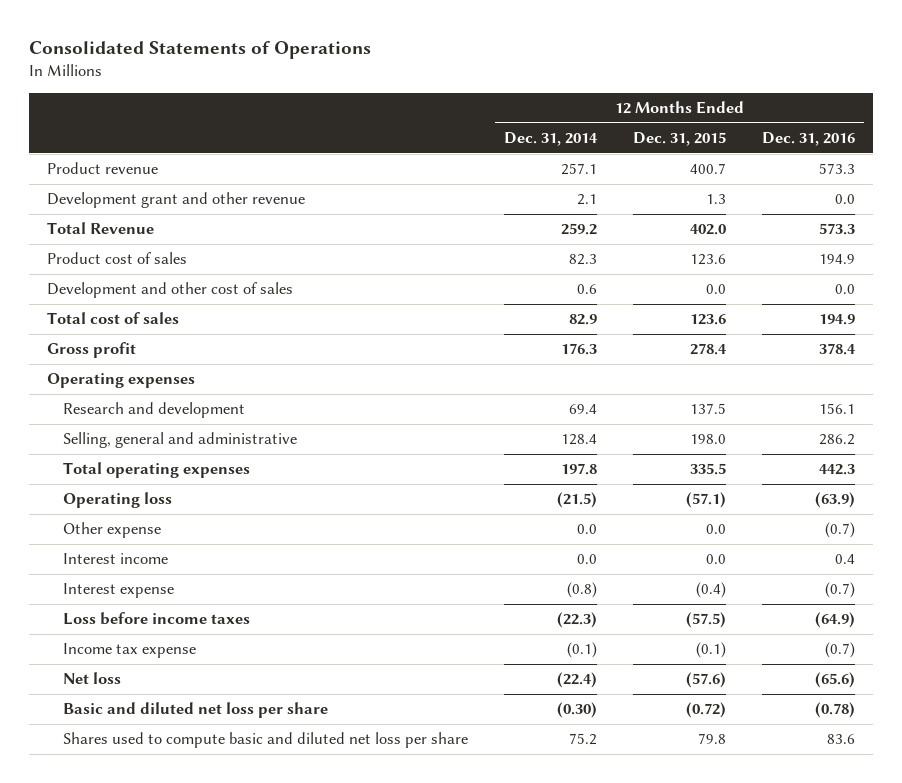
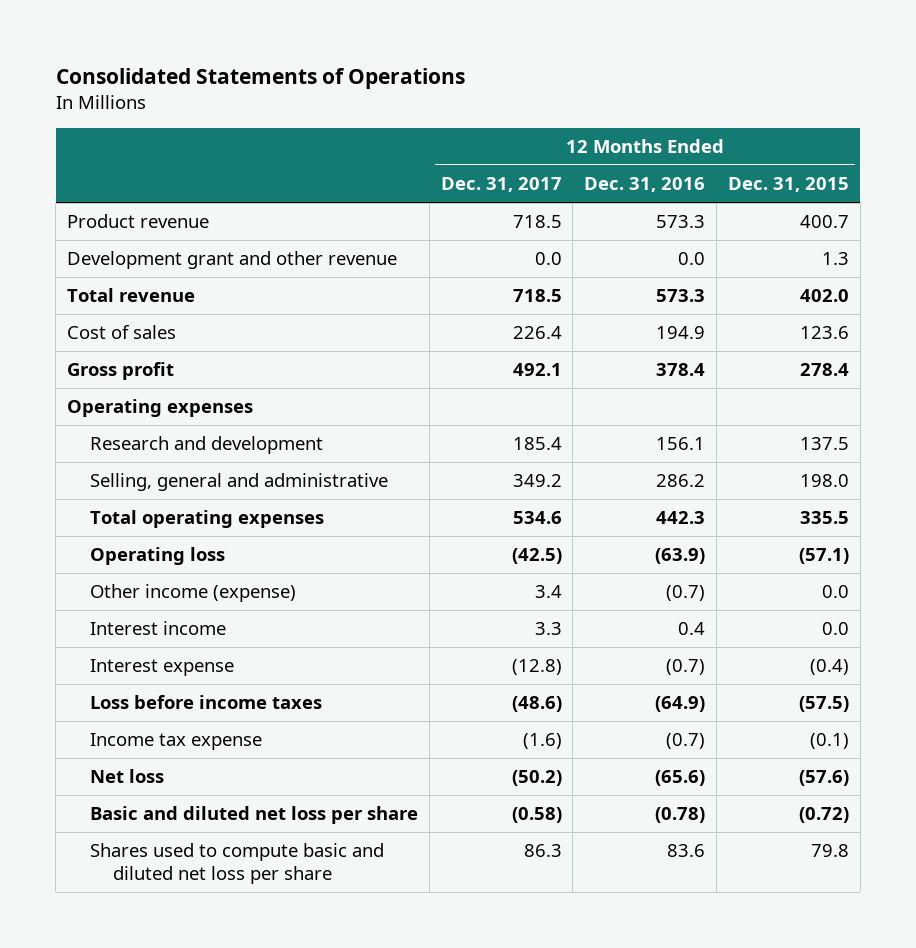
[504,132,599,147] Dec. 31, 2014 -> none
none -> [440,177,562,193] Dec. 31, 2017
[46,282,293,299] Development and other cost of sales -> none
[46,312,179,325] Total cost of sales -> none
[46,222,154,235] Total Revenue -> [67,288,196,303] Total revenue
[46,252,187,265] Product cost of sales -> [67,325,177,340] Cost of sales
[63,522,162,539] Other expense -> [89,584,296,603] Other income (expense)

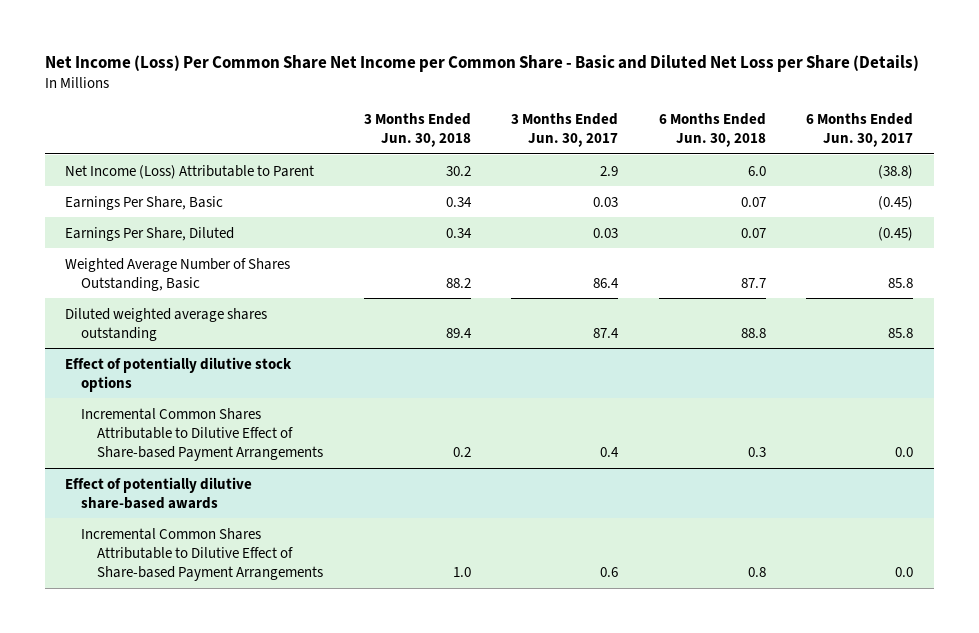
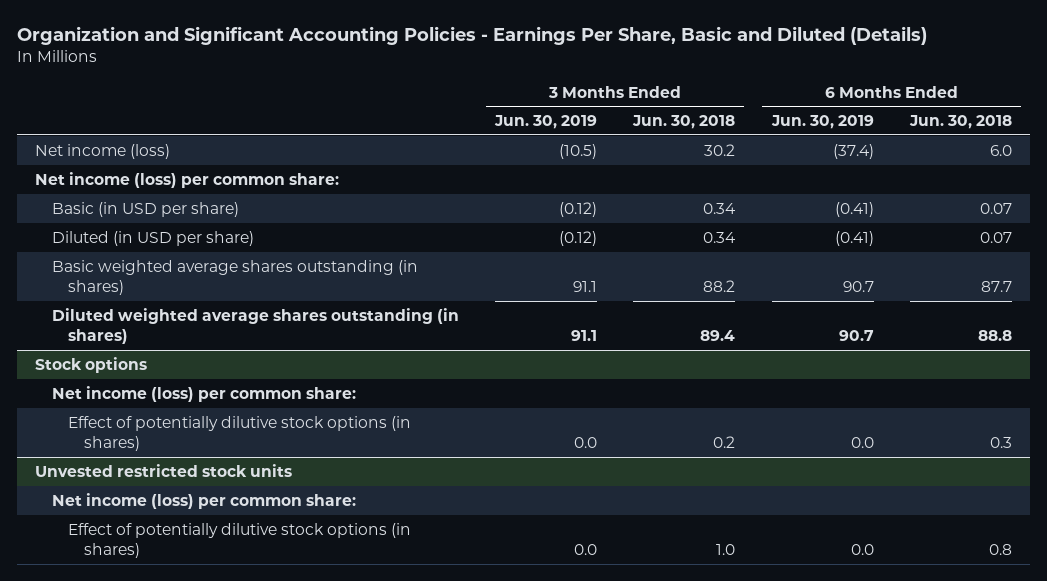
[45,55,920,73] Net Income (Loss) Per Common Share Net Income per Common Share - Basic and Diluted Net Loss per Share (Details) -> [16,26,927,46] Organization and Significant Accounting Policies - Earnings Per Share, Basic and Diluted (Details)
[511,112,619,148] 3 Months Ended Jun. 30, 2017 -> none
[806,112,914,148] 6 Months Ended Jun. 30, 2017 -> none
none -> [493,115,597,130] Jun. 30, 2019
none -> [770,115,874,130] Jun. 30, 2019
[65,164,315,179] Net Income (Loss) Attributable to Parent -> [35,143,171,159] Net income (loss)
none -> [35,171,340,188] Net income (loss) per common share:
[65,195,224,210] Earnings Per Share, Basic -> [51,201,239,217] Basic (in USD per share)
[65,226,235,241] Earnings Per Share, Diluted -> [51,230,254,246] Diluted (in USD per share)
[65,257,291,291] Weighted Average Number of Shares Outstanding, Basic -> [51,259,418,296] Basic weighted average shares outstanding (in shares)
[65,307,268,341] Diluted weighted average shares outstanding -> [51,307,459,345] Diluted weighted average shares outstanding (in shares)
[65,356,293,392] Effect of potentially dilutive stock options -> [35,356,148,373] Stock options
none -> [51,385,356,402] Net income (loss) per common share:
[81,407,324,462] Incremental Common Shares Attributable to Dilutive Effect of Share-based Payment Arrangements -> [67,415,411,452] Effect of potentially dilutive stock options (in shares)
[65,476,253,509] Effect of potentially dilutive share-based awards -> [35,463,293,477] Unvested restricted stock units
none -> [51,492,356,509] Net income (loss) per common share:
[81,527,324,582] Incremental Common Shares Attributable to Dilutive Effect of Share-based Payment Arrangements -> [67,522,411,559] Effect of potentially dilutive stock options (in shares)

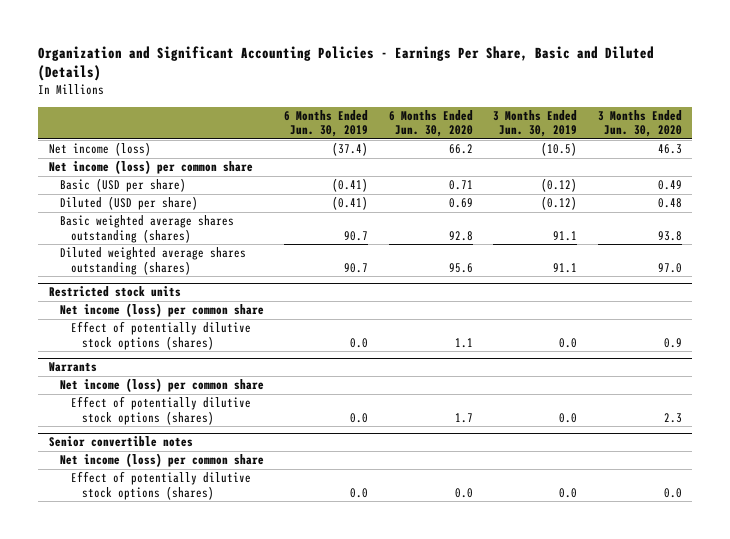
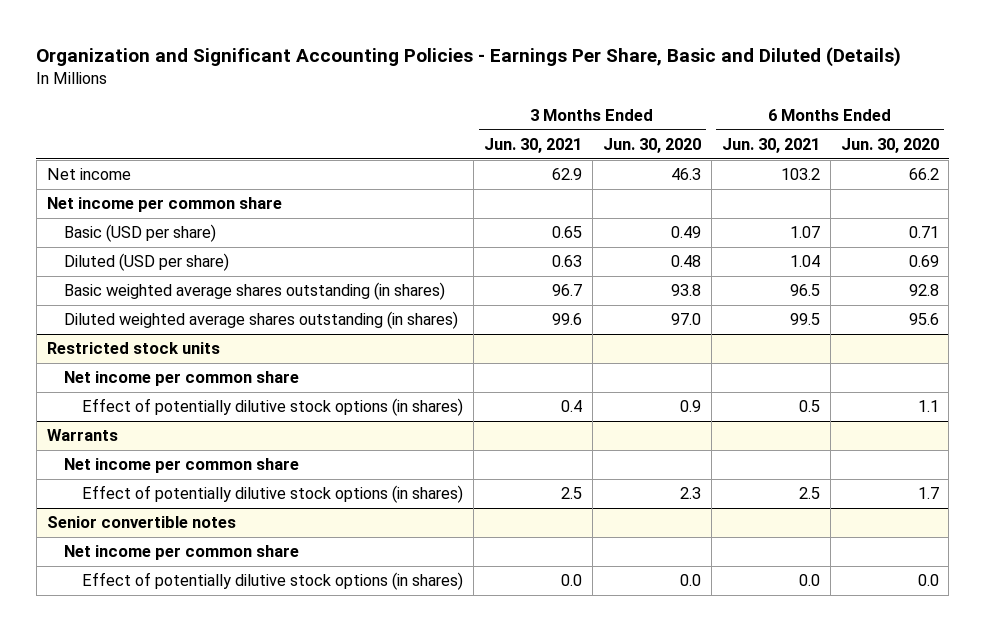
[284,109,369,138] 6 Months Ended Jun. 30, 2019 -> none
[493,109,578,138] 3 Months Ended Jun. 30, 2019 -> none
none -> [483,137,582,153] Jun. 30, 2021
none -> [721,137,820,153] Jun. 30, 2021
[48,142,151,157] Net income (loss) -> [46,168,131,181] Net income
[48,160,253,175] Net income (loss) per common share -> [46,197,282,213] Net income per common share
[59,215,234,243] Basic weighted average shares outstanding (shares) -> [64,282,446,301] Basic weighted average shares outstanding (in shares)
[59,247,246,275] Diluted weighted average shares outstanding (shares) -> [64,311,459,330] Diluted weighted average shares outstanding (in shares)
[59,303,264,318] Net income (loss) per common share -> [64,371,300,387] Net income per common share
[70,321,251,350] Effect of potentially dilutive stock options (shares) -> [81,398,463,417] Effect of potentially dilutive stock options (in shares)
[59,378,264,393] Net income (loss) per common share -> [64,458,300,474] Net income per common share
[70,396,251,425] Effect of potentially dilutive stock options (shares) -> [81,485,463,504] Effect of potentially dilutive stock options (in shares)
[59,453,264,468] Net income (loss) per common share -> [64,545,300,561] Net income per common share
[70,471,251,500] Effect of potentially dilutive stock options (shares) -> [81,572,463,591] Effect of potentially dilutive stock options (in shares)

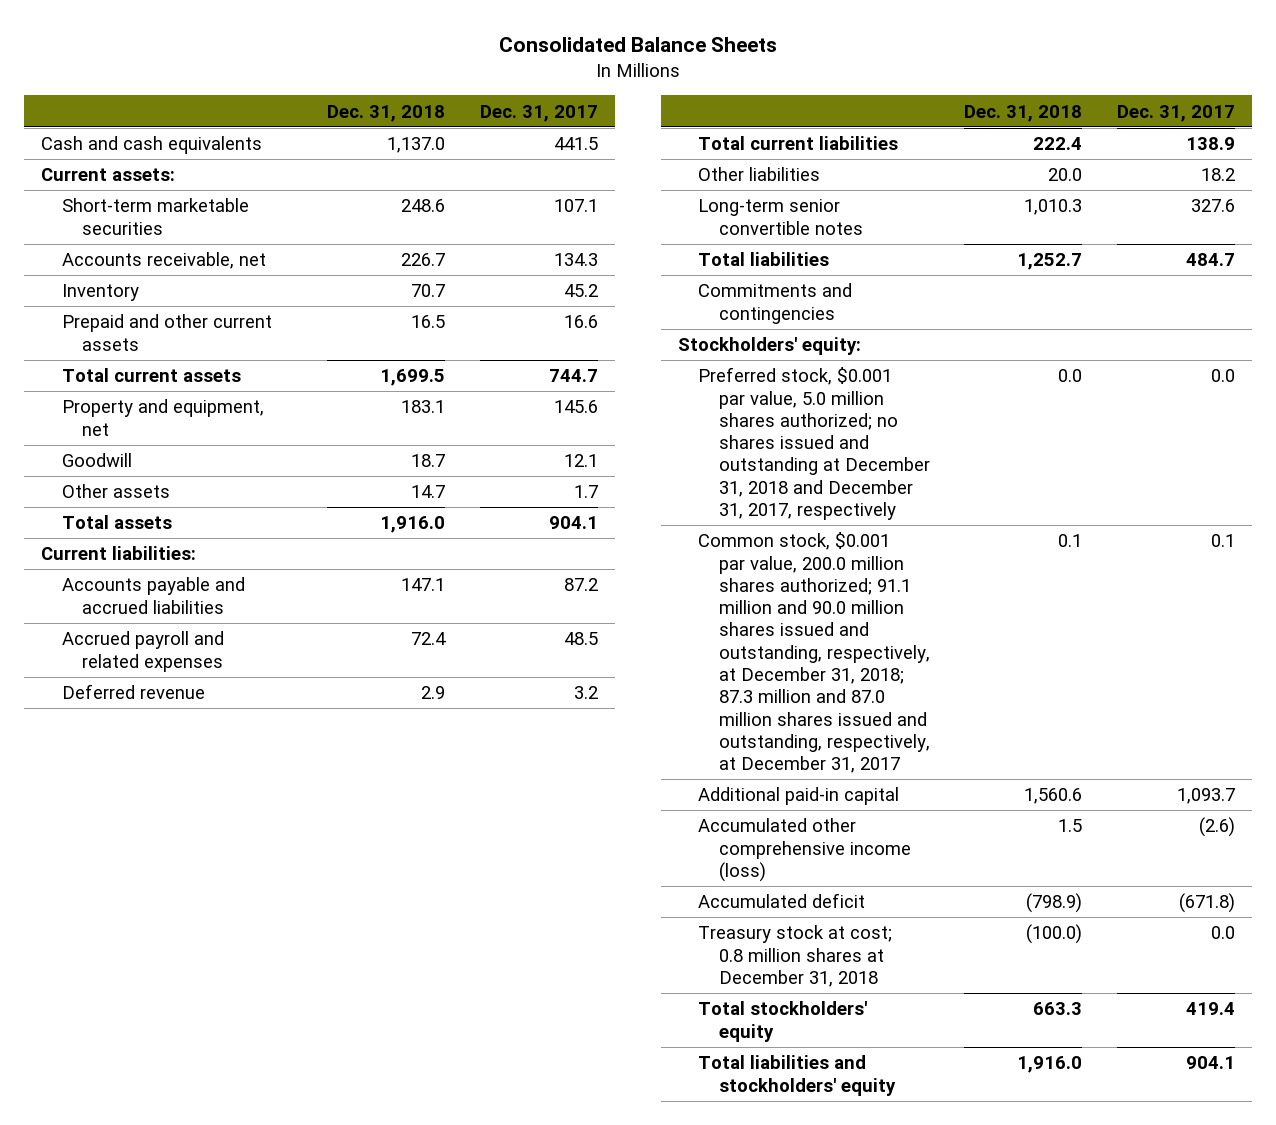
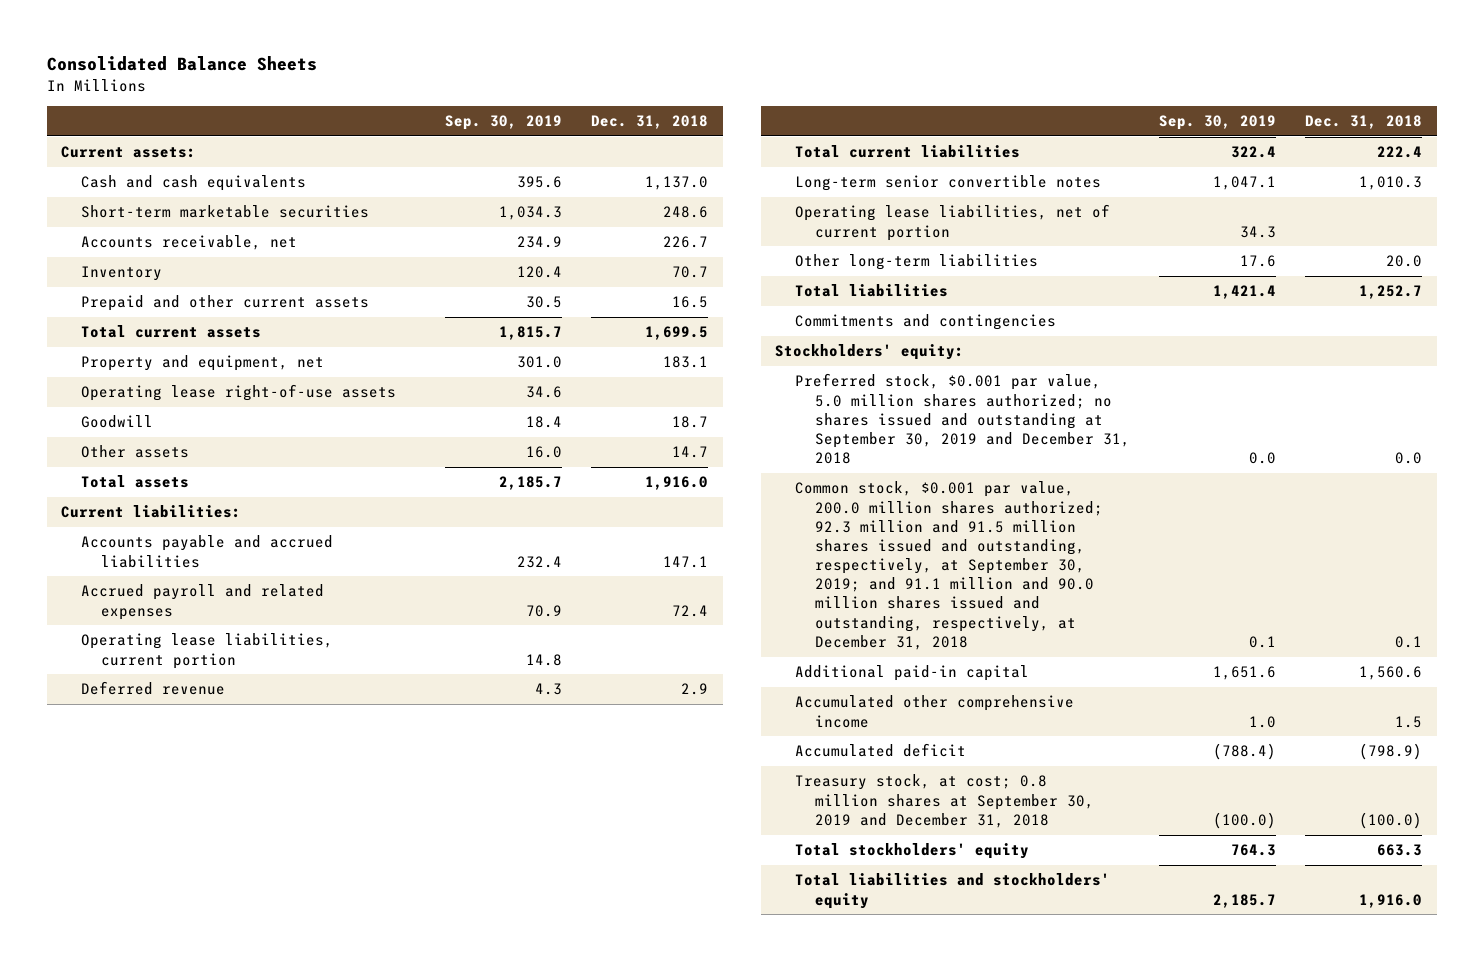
[479,104,598,122] Dec. 31, 2017 -> none
none -> [445,115,563,131] Sep. 30, 2019
[41,136,263,155] Cash and cash equivalents -> [81,175,307,192] Cash and cash equivalents
none -> [81,384,397,402] Operating lease right-of-use assets
none -> [81,633,334,669] Operating lease liabilities, current portion
[698,167,821,182] Other liabilities -> none
none -> [795,204,1111,241] Operating lease liabilities, net of current portion
none -> [795,254,1039,271] Other long-term liabilities
[698,367,930,521] Preferred stock, $0.001 par value, 5.0 million shares authorized; no shares issued and outstanding at December 31, 2018 and December 31, 2017, respectively -> [795,373,1131,465] Preferred stock, $0.001 par value, 5.0 million shares authorized; no shares issued and outstanding at September 30, 2019 and December 31, 2018
[698,532,930,774] Common stock, $0.001 par value, 200.0 million shares authorized; 91.1 million and 90.0 million shares issued and outstanding, respectively, at December 31, 2018; 87.3 million and 87.0 million shares issued and outstanding, respectively, at December 31, 2017 -> [795,481,1104,650] Common stock, $0.001 par value, 200.0 million shares authorized; 92.3 million and 91.5 million shares issued and outstanding, respectively, at September 30, 2019; and 91.1 million and 90.0 million shares issued and outstanding, respectively, at December 31, 2018
[698,818,911,882] Accumulated other comprehensive income (loss) -> [795,695,1075,728] Accumulated other comprehensive income
[698,925,893,987] Treasury stock at cost; 0.8 million shares at December 31, 2018 -> [795,774,1095,828] Treasury stock, at cost; 0.8 million shares at September 30, 2019 and December 31, 2018

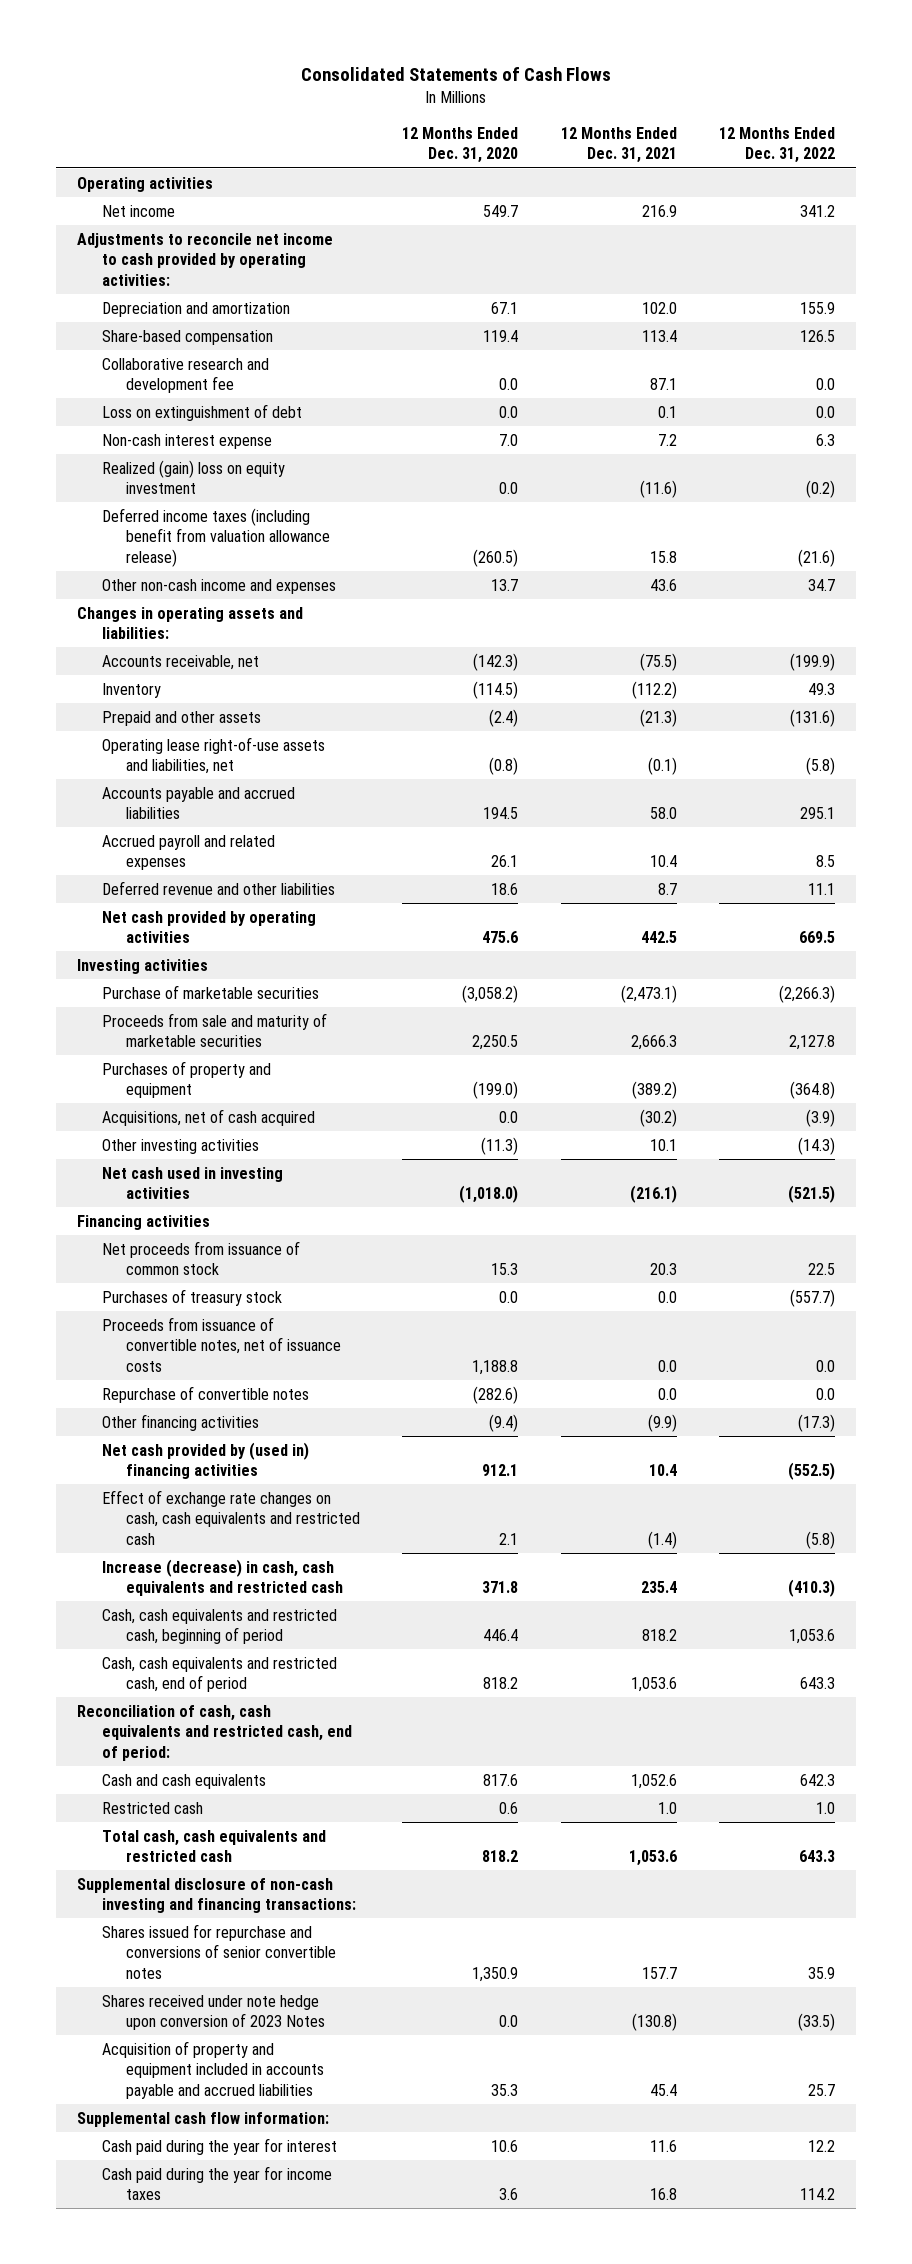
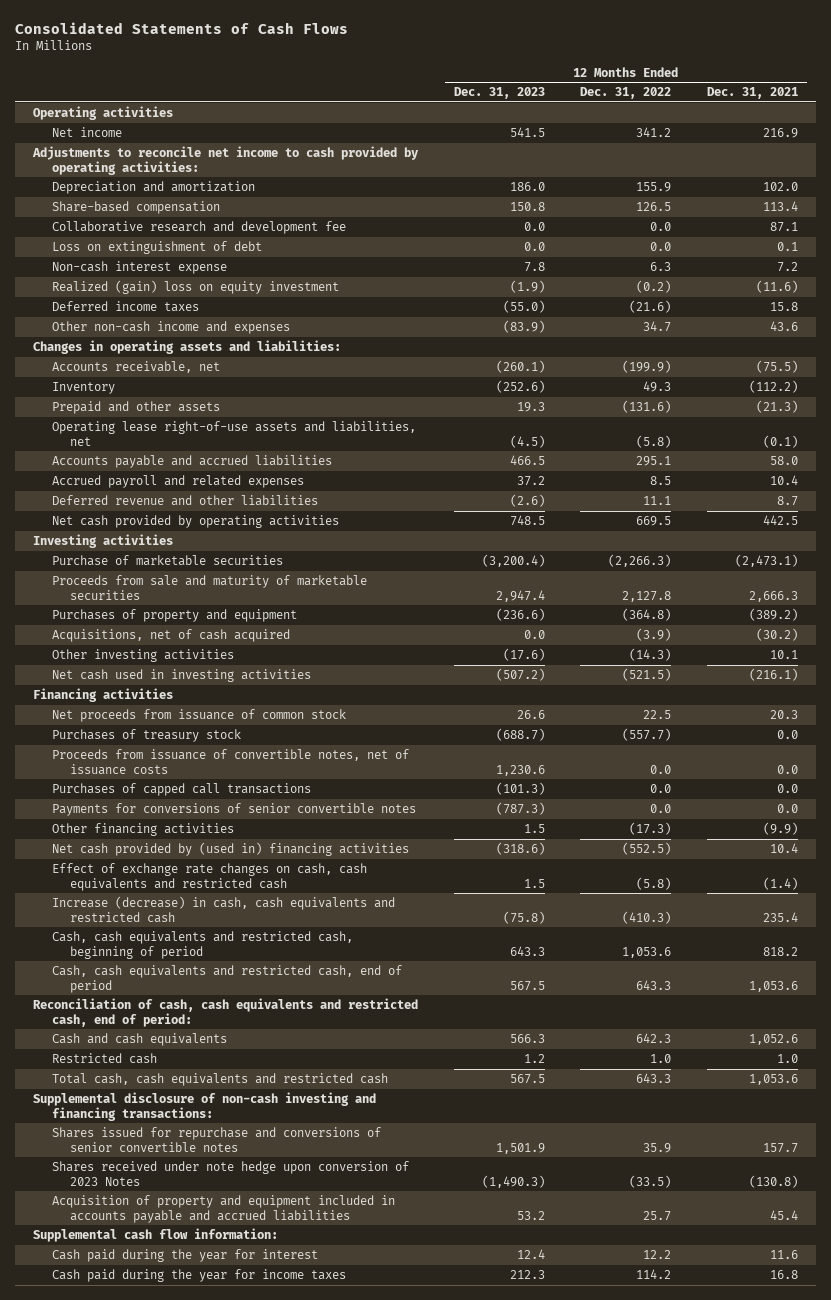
[402,126,519,164] 12 Months Ended Dec. 31, 2020 -> none
none -> [453,87,545,100] Dec. 31, 2023
[101,507,331,567] Deferred income taxes (including benefit from valuation allowance release) -> [51,301,199,313] Deferred income taxes
[101,1385,309,1403] Repurchase of convertible notes -> none
none -> [51,783,311,797] Purchases of capped call transactions
none -> [51,803,416,817] Payments for conversions of senior convertible notes

